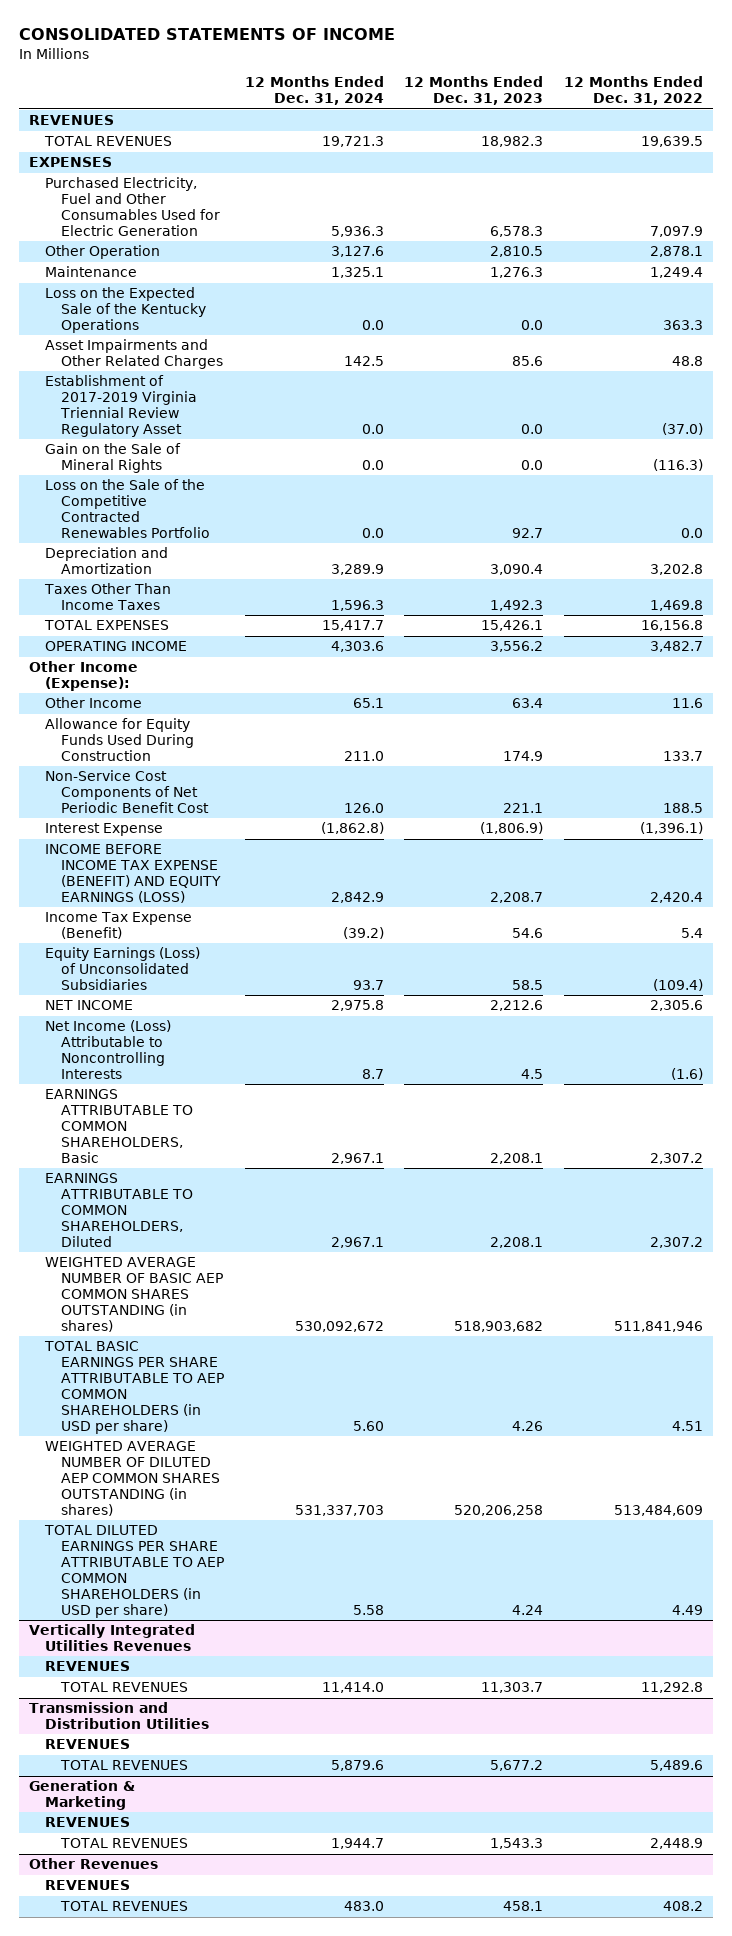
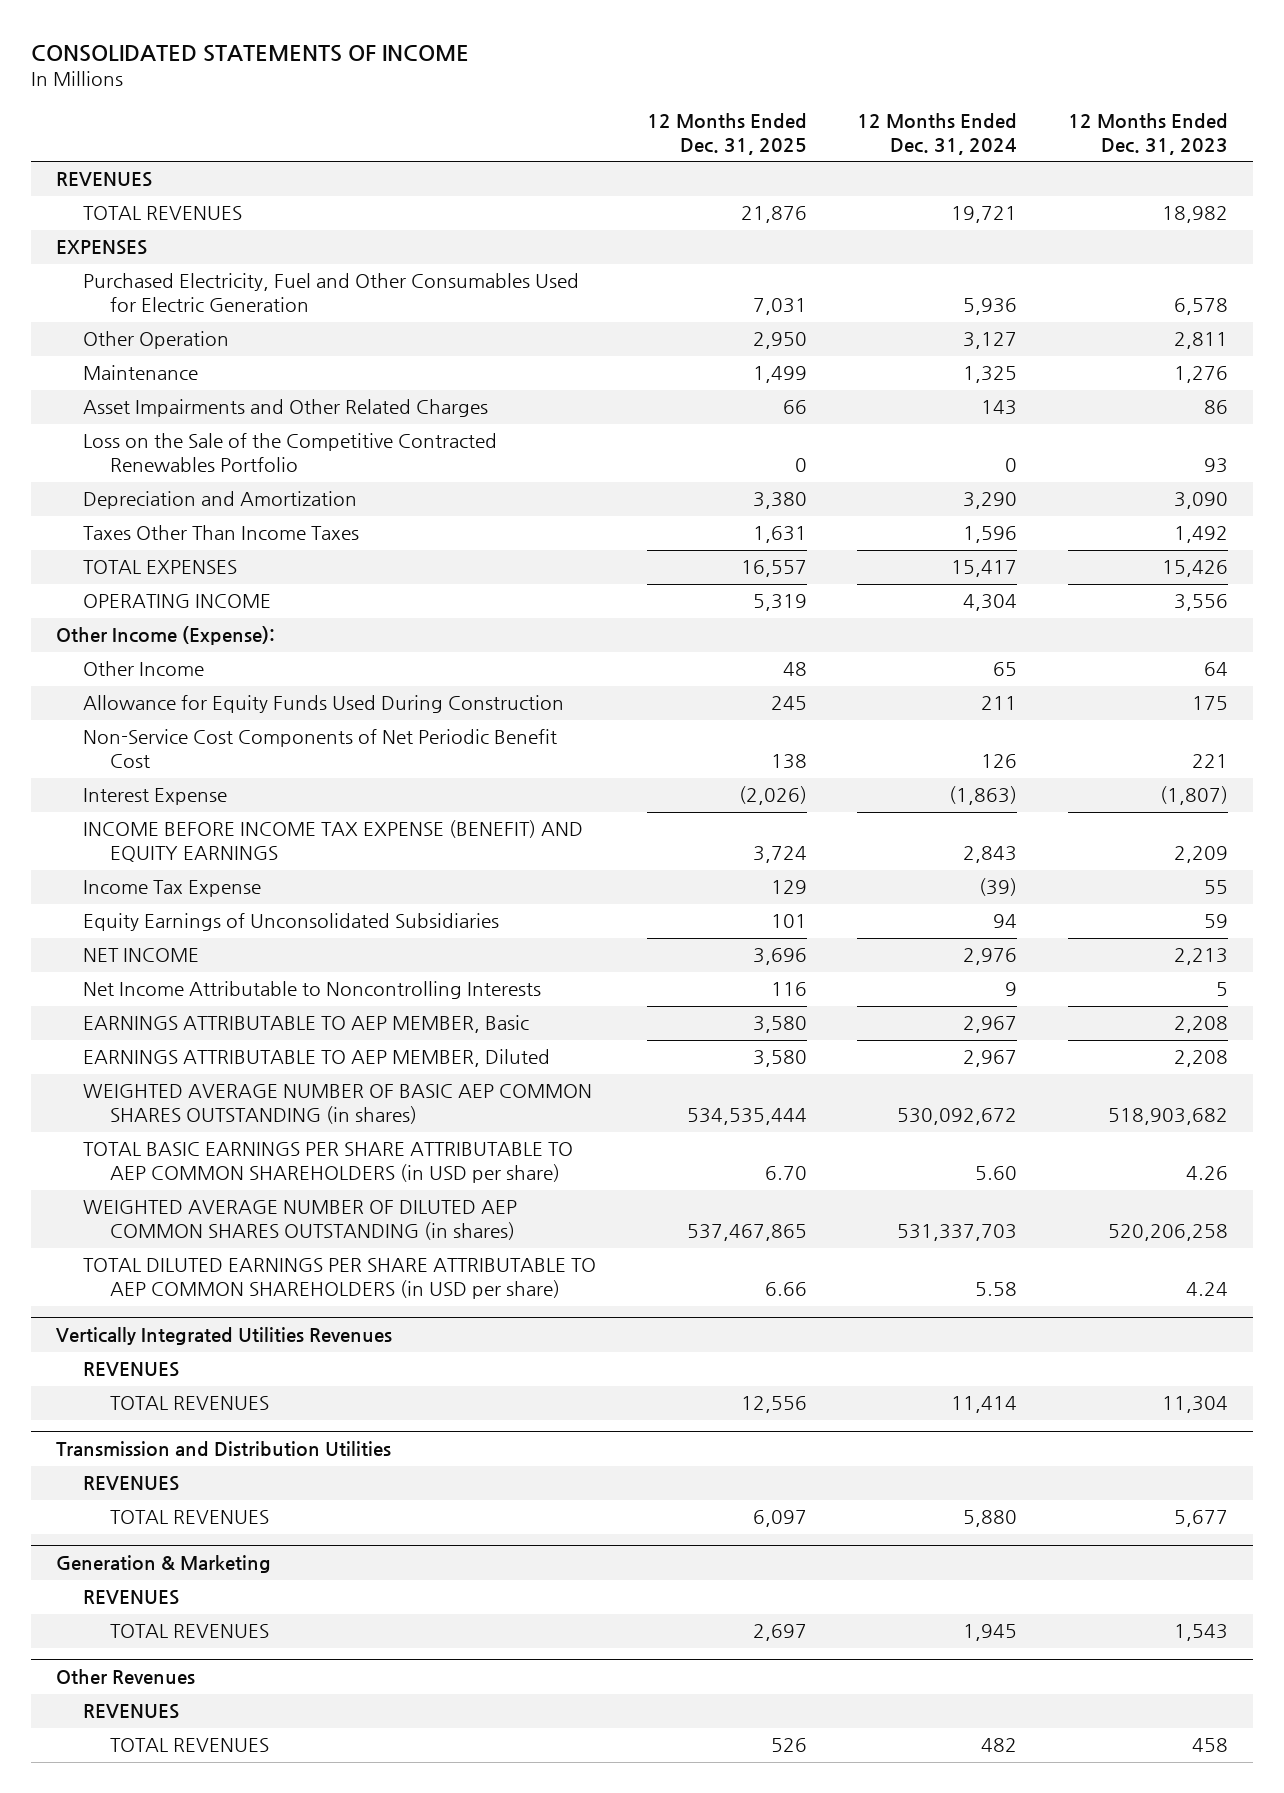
[563,76,703,106] 12 Months Ended Dec. 31, 2022 -> none
none -> [646,113,807,156] 12 Months Ended Dec. 31, 2025
[321,136,384,148] 19,721.3 -> [951,206,1018,224] 19,721
[481,136,544,148] 18,982.3 -> [1162,206,1229,224] 18,982
[45,287,207,333] Loss on the Expected Sale of the Kentucky Operations -> none
[45,375,198,437] Establishment of 2017-2019 Virginia Triennial Review Regulatory Asset -> none
[45,443,182,474] Gain on the Sale of Mineral Rights -> none
[330,225,384,237] 5,936.3 -> [963,298,1018,316] 5,936
[490,225,544,237] 6,578.3 -> [1174,298,1229,316] 6,578
[330,246,384,258] 3,127.6 -> [963,332,1018,350] 3,127
[490,246,544,258] 2,810.5 -> [1174,332,1229,350] 2,811
[330,267,384,279] 1,325.1 -> [963,366,1018,384] 1,325
[490,267,544,279] 1,276.3 -> [1174,366,1229,384] 1,276
[343,356,384,367] 142.5 -> [981,400,1018,416] 143
[512,356,544,367] 85.6 -> [1204,400,1229,415] 86
[361,527,384,538] 0.0 -> [1005,458,1018,473] 0
[512,527,544,538] 92.7 -> [1204,458,1229,474] 93
[330,564,384,576] 3,289.9 -> [963,492,1018,510] 3,290
[490,564,544,576] 3,090.4 -> [1174,492,1229,510] 3,090
[330,600,384,612] 1,596.3 -> [963,526,1018,544] 1,596
[490,600,544,612] 1,492.3 -> [1174,526,1229,544] 1,492
[321,620,384,632] 15,417.7 -> [951,560,1018,578] 15,417
[481,620,544,632] 15,426.1 -> [1162,560,1229,578] 15,426
[330,641,384,653] 4,303.6 -> [963,594,1018,612] 4,304
[490,641,544,653] 3,556.2 -> [1174,594,1229,612] 3,556
[352,698,384,709] 65.1 -> [993,662,1018,677] 65
[512,698,544,709] 63.4 -> [1204,662,1229,677] 64
[343,750,384,761] 211.0 -> [981,696,1018,711] 211
[503,750,544,761] 174.9 -> [1192,696,1229,711] 175
[343,802,384,813] 126.0 -> [981,754,1018,769] 126
[503,802,544,813] 221.1 -> [1192,754,1229,769] 221
[320,822,384,835] (1,862.8) -> [949,786,1018,806] (1,863)
[480,822,544,835] (1,806.9) -> [1160,786,1229,806] (1,807)
[45,844,222,903] INCOME BEFORE INCOME TAX EXPENSE (BENEFIT) AND EQUITY EARNINGS (LOSS) -> [83,820,584,863] INCOME BEFORE INCOME TAX EXPENSE (BENEFIT) AND EQUITY EARNINGS
[330,891,384,903] 2,842.9 -> [963,846,1018,864] 2,843
[490,891,544,903] 2,208.7 -> [1174,846,1229,864] 2,209
[45,912,193,940] Income Tax Expense (Benefit) -> [83,880,262,898] Income Tax Expense
[342,927,384,940] (39.2) -> [979,878,1018,897] (39)
[512,928,544,939] 54.6 -> [1204,880,1229,895] 55
[45,947,201,990] Equity Earnings (Loss) of Unconsolidated Subsidiaries -> [83,913,500,932] Equity Earnings of Unconsolidated Subsidiaries
[352,979,384,990] 93.7 -> [993,914,1018,929] 94
[512,979,544,990] 58.5 -> [1204,914,1229,929] 59
[330,1000,384,1012] 2,975.8 -> [963,948,1018,966] 2,976
[490,1000,544,1012] 2,212.6 -> [1174,948,1229,966] 2,213
[45,1020,172,1079] Net Income (Loss) Attributable to Noncontrolling Interests -> [83,981,542,1000] Net Income Attributable to Noncontrolling Interests
[361,1068,384,1079] 8.7 -> [1005,982,1018,997] 9
[521,1068,544,1079] 4.5 -> [1216,982,1229,997] 5
[45,1089,194,1163] EARNINGS ATTRIBUTABLE TO COMMON SHAREHOLDERS, Basic -> [83,1015,530,1034] EARNINGS ATTRIBUTABLE TO AEP MEMBER, Basic
[330,1152,384,1164] 2,967.1 -> [963,1016,1018,1034] 2,967
[490,1152,544,1164] 2,208.1 -> [1174,1016,1229,1034] 2,208
[45,1173,194,1247] EARNINGS ATTRIBUTABLE TO COMMON SHAREHOLDERS, Diluted -> [83,1049,551,1068] EARNINGS ATTRIBUTABLE TO AEP MEMBER, Diluted
[330,1236,384,1248] 2,967.1 -> [963,1050,1018,1068] 2,967
[490,1236,544,1248] 2,208.1 -> [1174,1050,1229,1068] 2,208
[321,1682,384,1694] 11,414.0 -> [951,1396,1018,1414] 11,414
[481,1682,544,1694] 11,303.7 -> [1162,1396,1229,1414] 11,304
[330,1760,384,1772] 5,879.6 -> [963,1510,1018,1528] 5,880
[490,1760,544,1772] 5,677.2 -> [1174,1510,1229,1528] 5,677
[330,1838,384,1850] 1,944.7 -> [963,1624,1018,1642] 1,945
[490,1838,544,1850] 1,543.3 -> [1174,1624,1229,1642] 1,543
[343,1901,384,1912] 483.0 -> [981,1738,1018,1753] 482
[503,1901,544,1912] 458.1 -> [1192,1738,1229,1753] 458

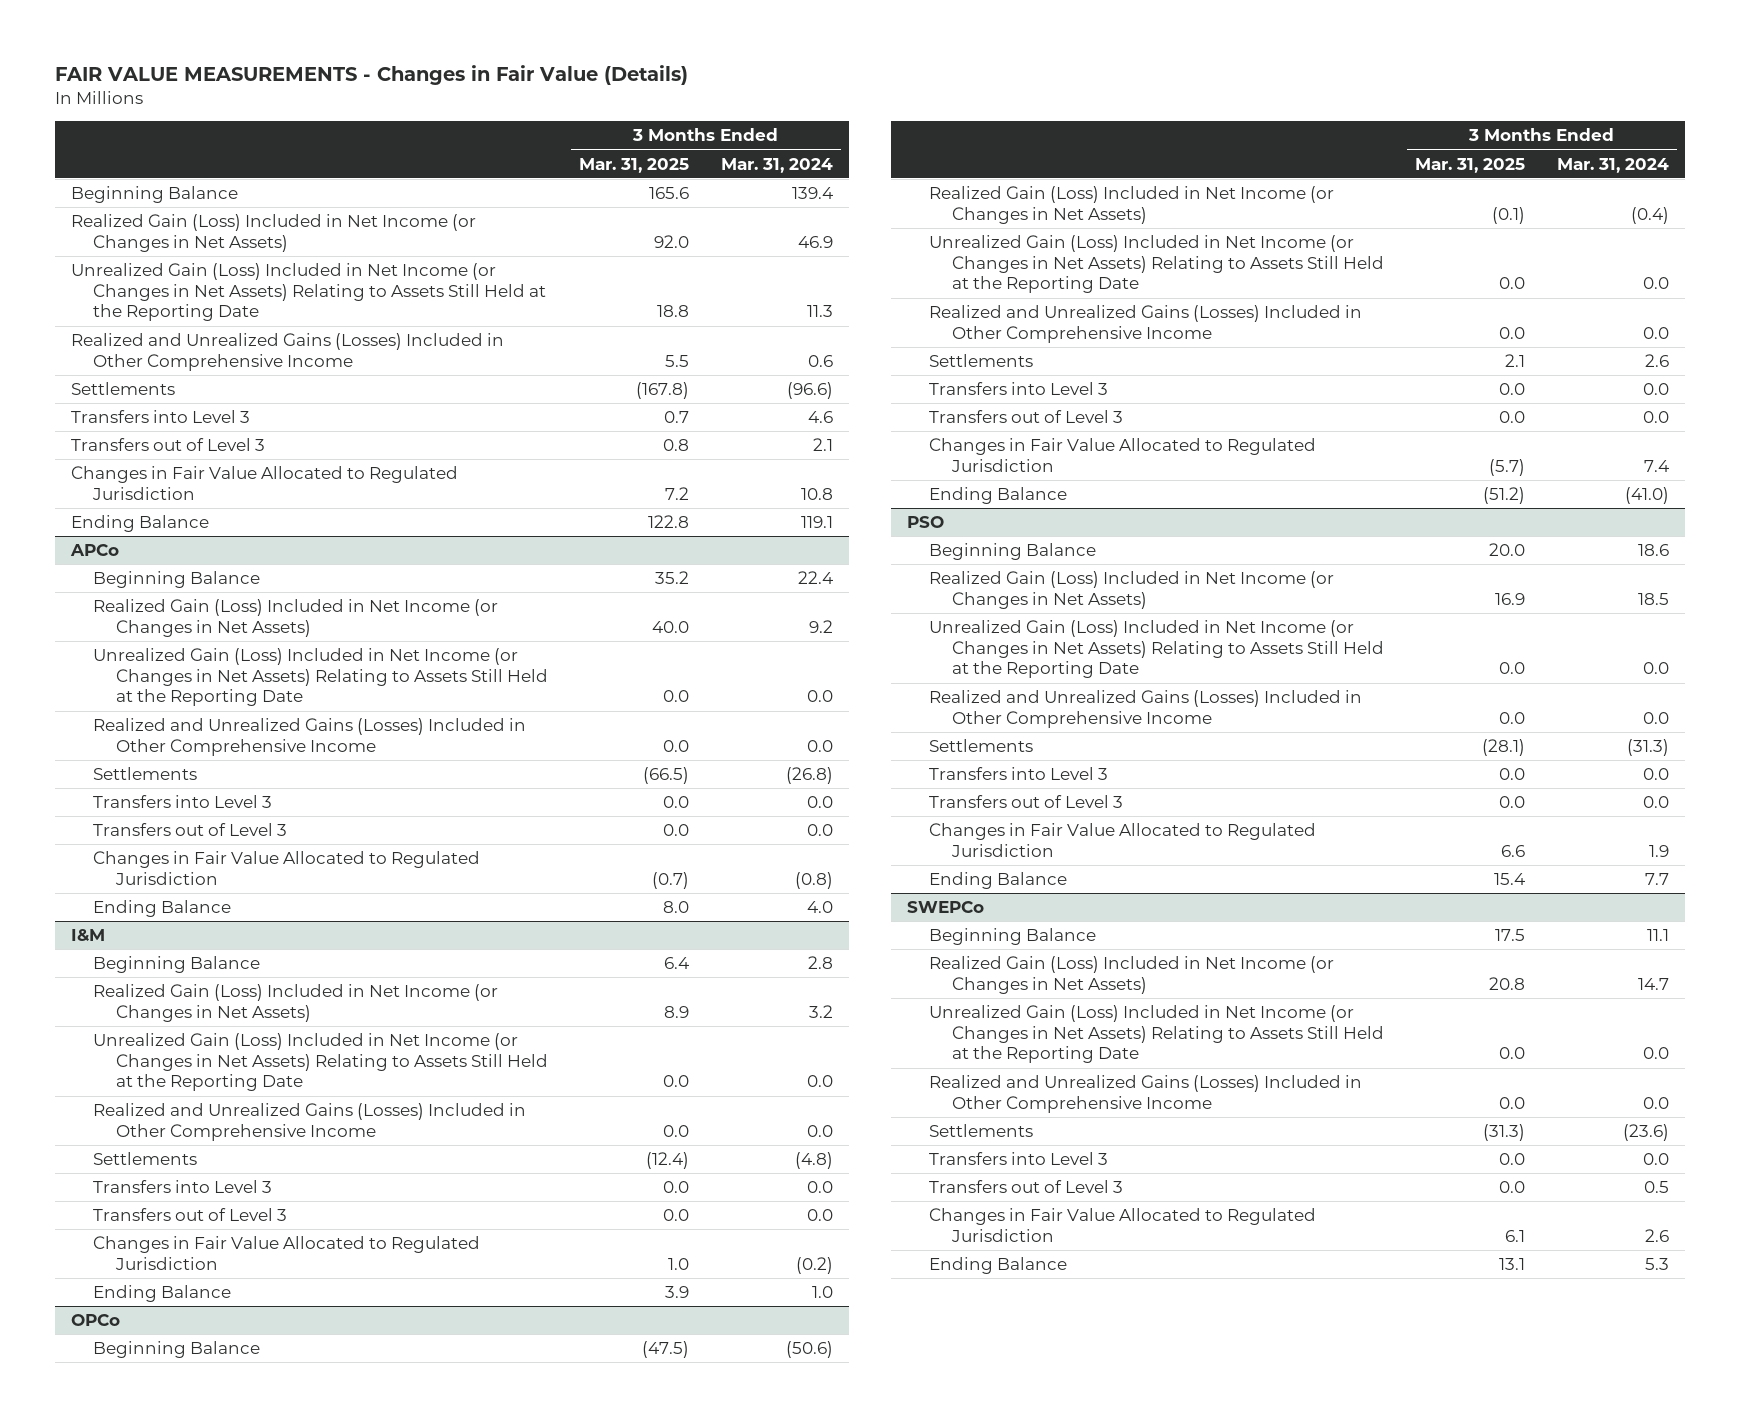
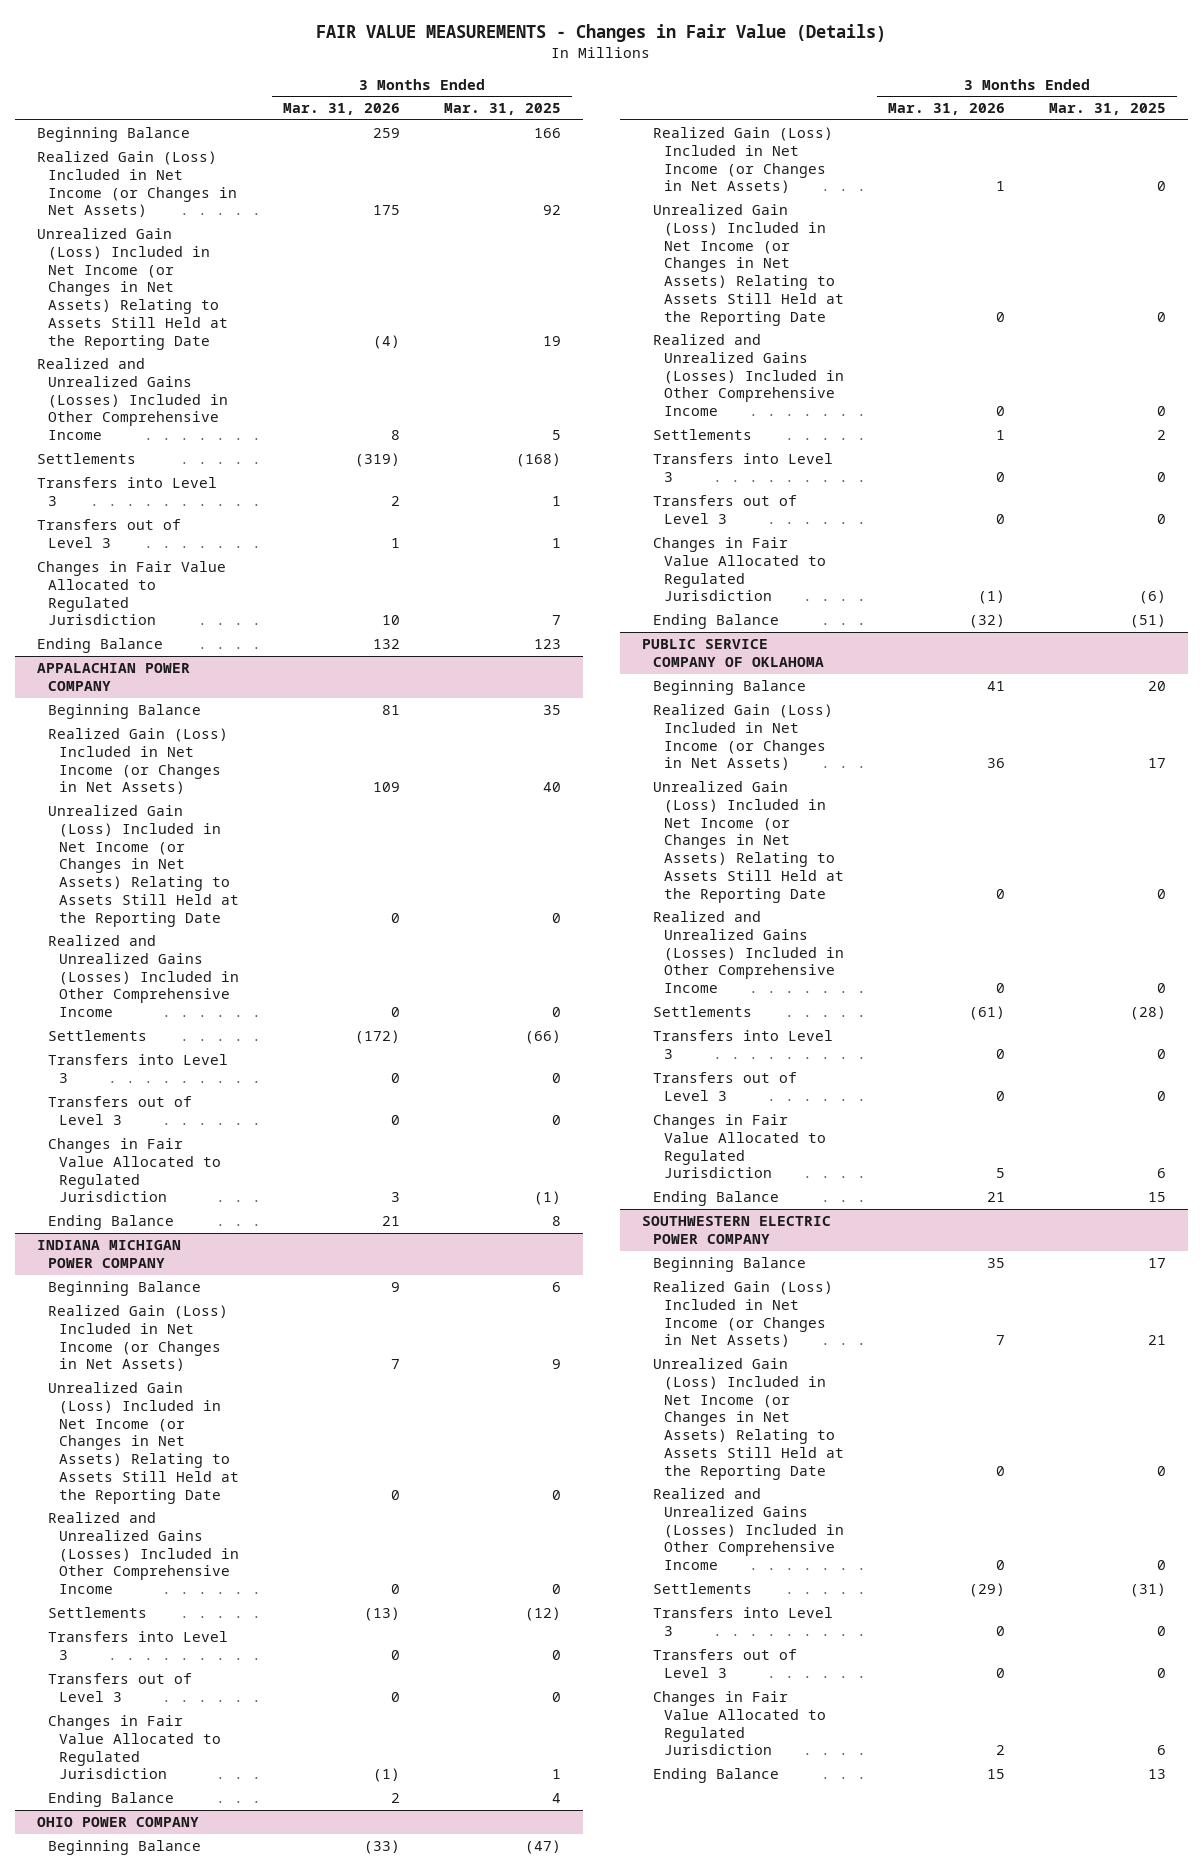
[720,157,833,173] Mar. 31, 2024 -> none
none -> [283,103,401,116] Mar. 31, 2026
[649,187,690,200] 165.6 -> [534,128,562,139] 166
[654,234,690,248] 92.0 -> [543,205,562,216] 92
[657,305,690,318] 18.8 -> [543,335,562,346] 19
[665,354,690,367] 5.5 -> [552,430,562,441] 5
[636,382,690,400] (167.8) -> [516,453,562,468] (168)
[664,411,690,424] 0.7 -> [552,495,562,506] 1
[663,439,690,452] 0.8 -> [552,537,562,548] 1
[665,486,690,500] 7.2 -> [552,615,562,626] 7
[648,515,690,529] 122.8 -> [534,639,562,650] 123
[69,544,119,557] APCo -> [36,663,190,691] APPALACHIAN POWER COMPANY
[655,571,690,585] 35.2 -> [543,705,562,716] 35
[652,620,690,633] 40.0 -> [543,782,562,793] 40
[663,690,690,703] 0.0 -> [552,912,562,923] 0
[663,739,690,752] 0.0 -> [552,1007,562,1018] 0
[643,767,690,785] (66.5) -> [525,1030,562,1045] (66)
[663,796,690,809] 0.0 -> [552,1072,562,1083] 0
[663,824,690,837] 0.0 -> [552,1114,562,1125] 0
[652,871,690,889] (0.7) -> [534,1191,562,1206] (1)
[663,901,690,914] 8.0 -> [552,1216,562,1227] 8
[70,929,105,942] I&M -> [36,1240,181,1268] INDIANA MICHIGAN POWER COMPANY
[664,957,690,970] 6.4 -> [552,1282,562,1293] 6
[664,1005,690,1018] 8.9 -> [552,1359,562,1370] 9
[663,1075,690,1088] 0.0 -> [552,1489,562,1500] 0
[663,1124,690,1137] 0.0 -> [552,1584,562,1595] 0
[646,1152,690,1170] (12.4) -> [525,1607,562,1622] (12)
[663,1181,690,1194] 0.0 -> [552,1649,562,1660] 0
[663,1209,690,1222] 0.0 -> [552,1691,562,1702] 0
[668,1257,690,1270] 1.0 -> [552,1769,562,1780] 1
[665,1286,690,1299] 3.9 -> [552,1793,562,1804] 4
[70,1314,120,1327] OPCo -> [36,1817,199,1828] OHIO POWER COMPANY
[642,1341,690,1359] (47.5) -> [525,1840,562,1855] (47)
[1492,206,1526,224] (0.1) -> [1156,181,1166,192] 0
[1499,277,1526,290] 0.0 -> [1156,311,1166,322] 0
[1499,326,1526,339] 0.0 -> [1156,406,1166,417] 0
[1505,354,1526,368] 2.1 -> [1156,430,1166,441] 2
[1499,383,1526,396] 0.0 -> [1156,471,1166,482] 0
[1499,411,1526,424] 0.0 -> [1156,513,1166,524] 0
[1489,458,1526,476] (5.7) -> [1138,590,1166,605] (6)
[1483,487,1526,505] (51.2) -> [1129,614,1166,629] (51)
[906,516,944,529] PSO -> [641,639,824,667] PUBLIC SERVICE COMPANY OF OKLAHOMA
[1489,543,1526,557] 20.0 -> [1147,681,1166,692] 20
[1495,592,1526,605] 16.9 -> [1147,758,1166,769] 17
[1499,662,1526,675] 0.0 -> [1156,888,1166,899] 0
[1499,711,1526,724] 0.0 -> [1156,983,1166,994] 0
[1482,739,1526,757] (28.1) -> [1129,1006,1166,1021] (28)
[1499,768,1526,781] 0.0 -> [1156,1048,1166,1059] 0
[1499,796,1526,809] 0.0 -> [1156,1090,1166,1101] 0
[1501,844,1526,857] 6.6 -> [1156,1168,1166,1179] 6
[1494,873,1526,886] 15.4 -> [1147,1192,1166,1203] 15
[906,901,984,914] SWEPCo -> [641,1216,831,1244] SOUTHWESTERN ELECTRIC POWER COMPANY
[1495,929,1526,942] 17.5 -> [1147,1258,1166,1269] 17
[1489,976,1526,990] 20.8 -> [1147,1335,1166,1346] 21
[1499,1047,1526,1060] 0.0 -> [1156,1465,1166,1476] 0
[1499,1096,1526,1109] 0.0 -> [1156,1560,1166,1571] 0
[1483,1124,1526,1142] (31.3) -> [1129,1583,1166,1598] (31)
[1499,1153,1526,1166] 0.0 -> [1156,1625,1166,1636] 0
[1499,1181,1526,1194] 0.0 -> [1156,1667,1166,1678] 0
[1505,1229,1526,1242] 6.1 -> [1156,1745,1166,1756] 6
[1499,1258,1526,1271] 13.1 -> [1147,1769,1166,1780] 13

